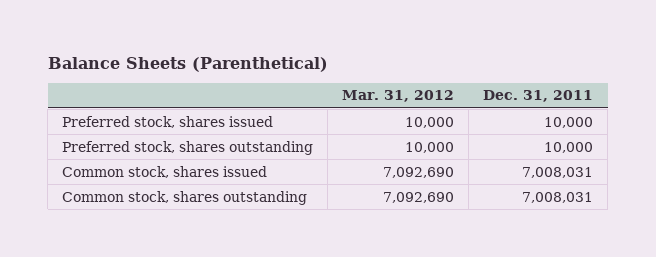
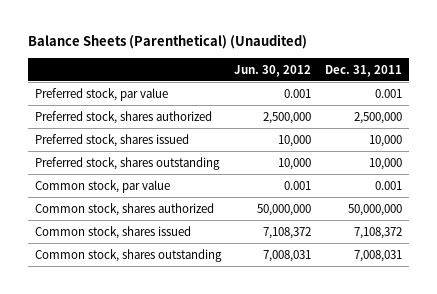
[47,57,328,73] Balance Sheets (Parenthetical) -> [28,34,308,50] Balance Sheets (Parenthetical) (Unaudited)
[342,90,455,103] Mar. 31, 2012 -> none
none -> [234,64,312,77] Jun. 30, 2012
none -> [35,87,169,101] Preferred stock, par value
none -> [35,110,213,124] Preferred stock, shares authorized
none -> [35,179,171,193] Common stock, par value
none -> [35,202,215,216] Common stock, shares authorized
[522,166,594,178] 7,008,031 -> [353,226,402,239] 7,108,372

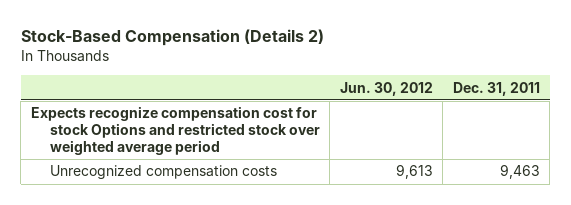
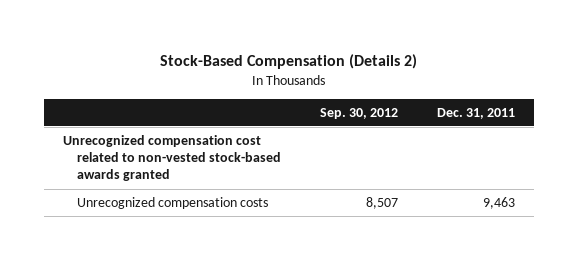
[339,81,433,96] Jun. 30, 2012 -> none
none -> [320,107,399,119] Sep. 30, 2012
[30,106,320,155] Expects recognize compensation cost for stock Options and restricted stock over weighted average period -> [63,135,282,182] Unrecognized compensation cost related to non-vested stock-based awards granted

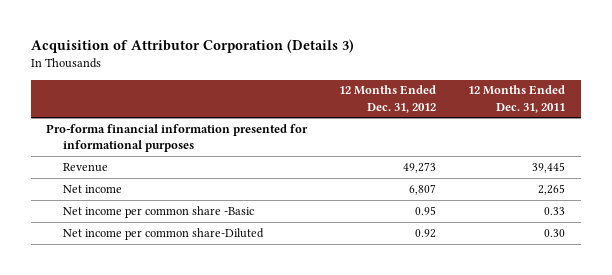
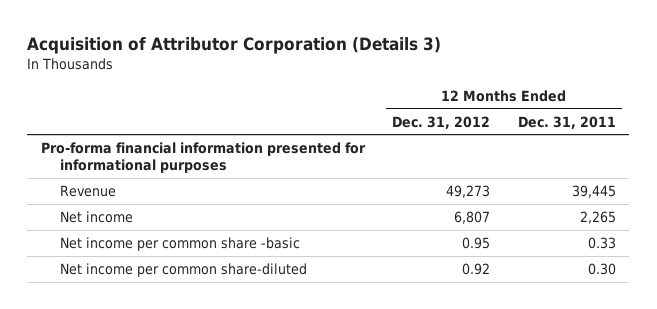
[63,205,255,218] Net income per common share -Basic -> [60,237,301,252] Net income per common share -basic
[63,227,265,240] Net income per common share-Diluted -> [60,263,308,278] Net income per common share-diluted

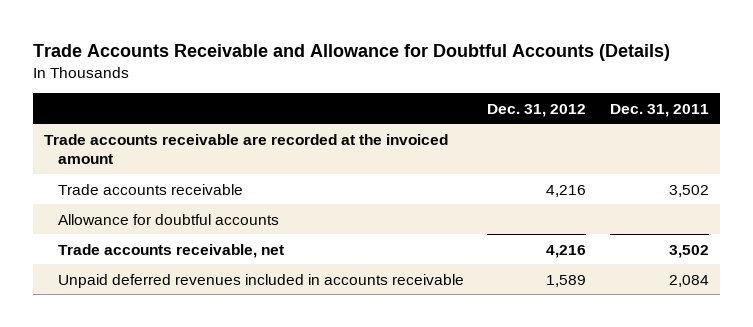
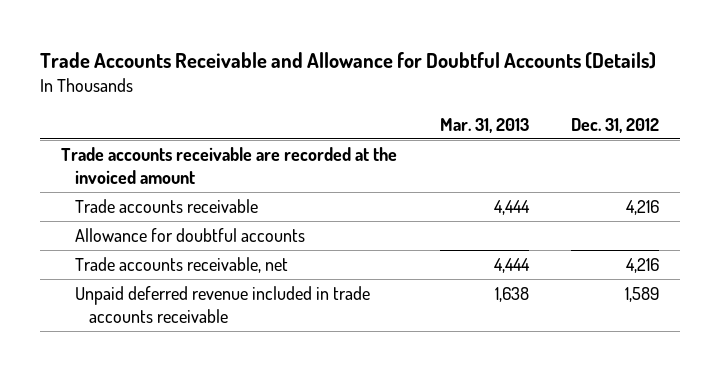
[609,103,709,117] Dec. 31, 2011 -> none
none -> [439,117,529,133] Mar. 31, 2013
[57,273,464,288] Unpaid deferred revenues included in accounts receivable -> [75,286,371,323] Unpaid deferred revenue included in trade accounts receivable

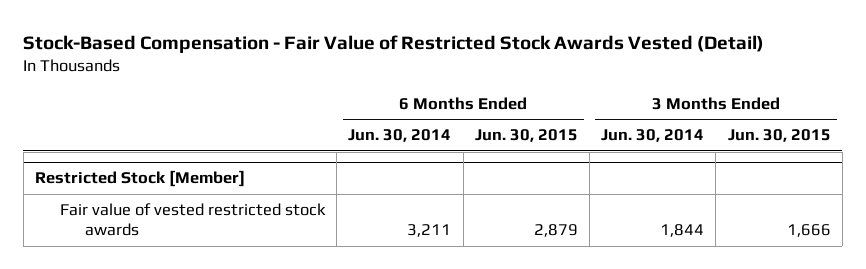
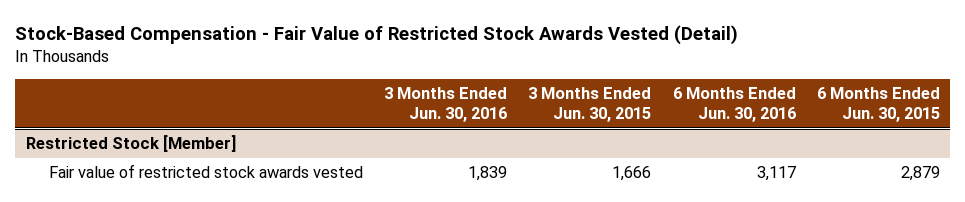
[348,129,452,143] Jun. 30, 2014 -> none
[601,129,705,143] Jun. 30, 2014 -> none
none -> [384,86,508,123] 3 Months Ended Jun. 30, 2016
none -> [672,86,796,123] 6 Months Ended Jun. 30, 2016
[60,203,327,237] Fair value of vested restricted stock awards -> [49,164,364,179] Fair value of restricted stock awards vested

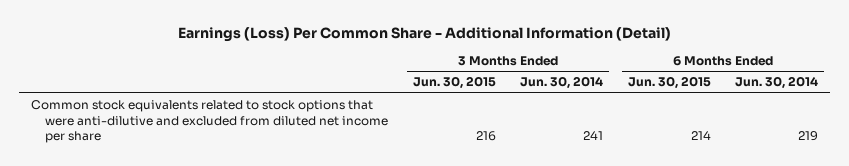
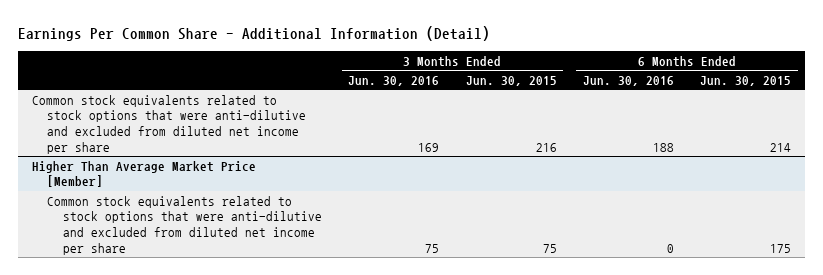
[177,26,671,42] Earnings (Loss) Per Common Share - Additional Information (Detail) -> [18,26,491,42] Earnings Per Common Share - Additional Information (Detail)
[520,76,604,90] Jun. 30, 2014 -> none
[735,76,819,90] Jun. 30, 2014 -> none
none -> [348,75,440,86] Jun. 30, 2016
none -> [583,75,675,86] Jun. 30, 2016
none -> [31,160,256,188] Higher Than Average Market Price [Member]
none -> [47,195,322,255] Common stock equivalents related to stock options that were anti-dilutive and excluded from diluted net income per share

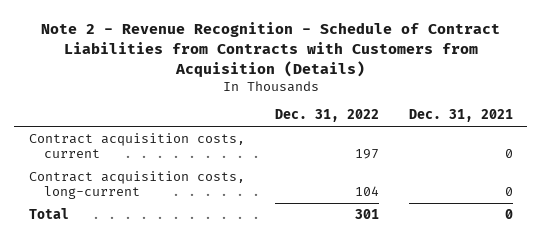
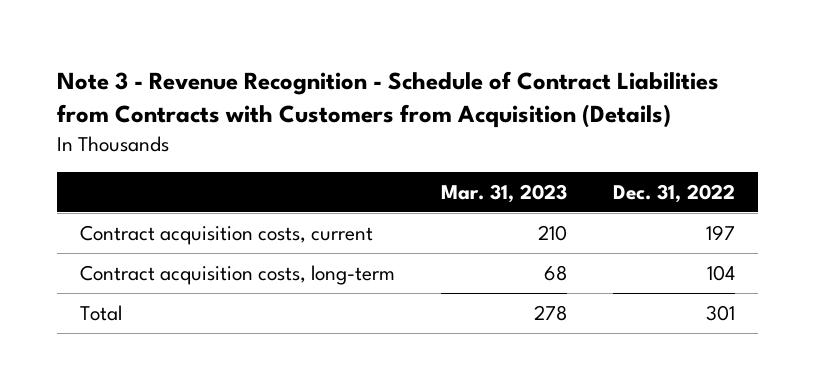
[40,22,500,77] Note 2 - Revenue Recognition - Schedule of Contract Liabilities from Contracts with Customers from Acquisition (Details) -> [56,71,719,129] Note 3 - Revenue Recognition - Schedule of Contract Liabilities from Contracts with Customers from Acquisition (Details)
[408,109,513,123] Dec. 31, 2021 -> none
none -> [440,184,567,204] Mar. 31, 2023
[29,170,246,200] Contract acquisition costs, long-current -> [79,264,395,285] Contract acquisition costs, long-term

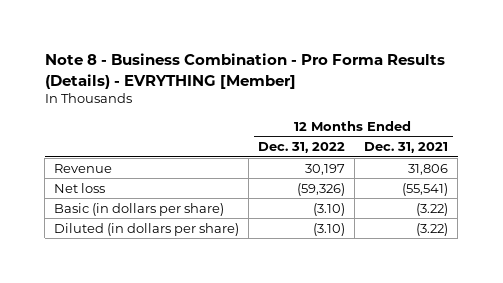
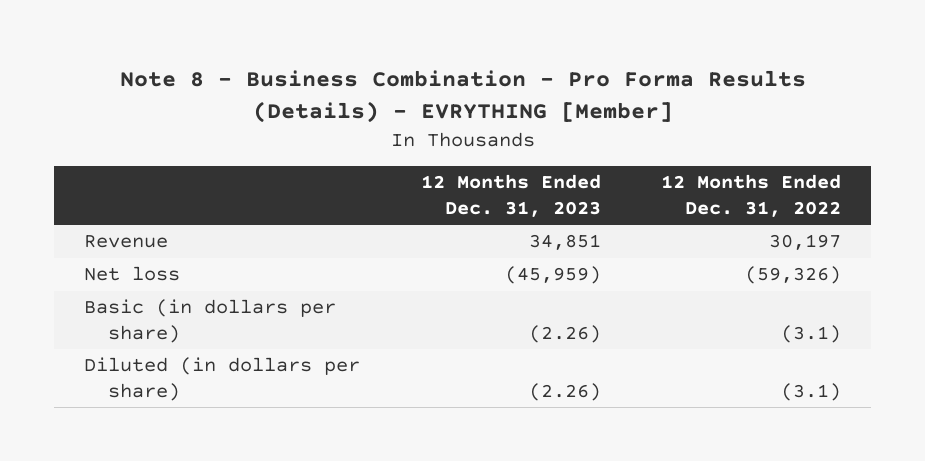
[364,142,449,154] Dec. 31, 2021 -> none
none -> [420,174,601,217] 12 Months Ended Dec. 31, 2023
[313,202,346,216] (3.10) -> [780,324,841,343] (3.1)
[313,222,346,236] (3.10) -> [780,382,841,401] (3.1)

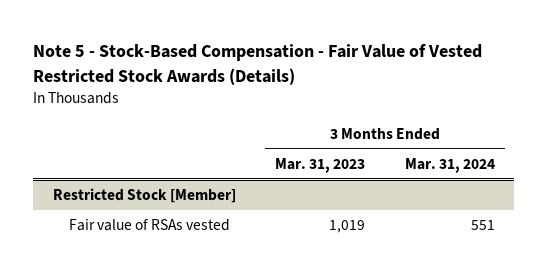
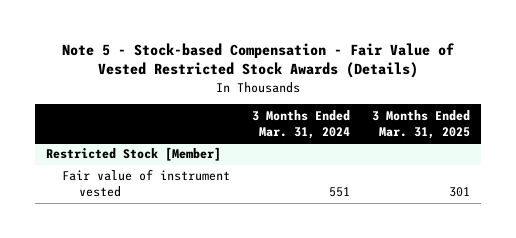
[32,44,482,85] Note 5 - Stock-Based Compensation - Fair Value of Vested Restricted Stock Awards (Details) -> [62,42,456,79] Note 5 - Stock-based Compensation - Fair Value of Vested Restricted Stock Awards (Details)
[275,157,366,173] Mar. 31, 2023 -> none
none -> [372,109,471,139] 3 Months Ended Mar. 31, 2025
[68,219,230,232] Fair value of RSAs vested -> [62,169,231,198] Fair value of instrument vested

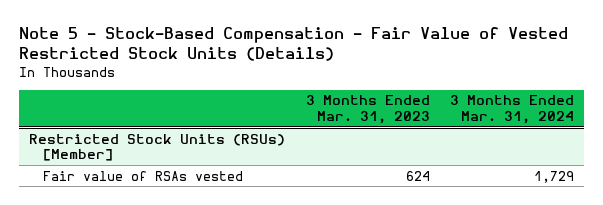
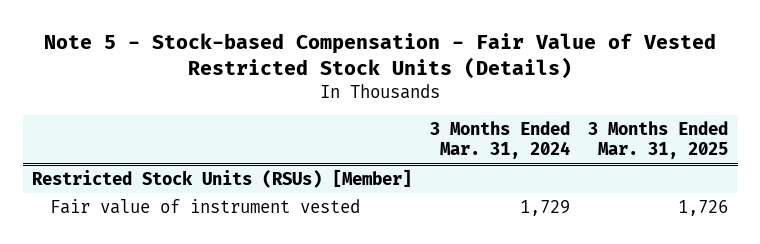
[18,26,568,62] Note 5 - Stock-Based Compensation - Fair Value of Vested Restricted Stock Units (Details) -> [44,33,717,80] Note 5 - Stock-based Compensation - Fair Value of Vested Restricted Stock Units (Details)
[305,95,430,125] 3 Months Ended Mar. 31, 2023 -> none
none -> [588,121,729,160] 3 Months Ended Mar. 31, 2025
[42,170,243,181] Fair value of RSAs vested -> [49,199,360,215] Fair value of instrument vested

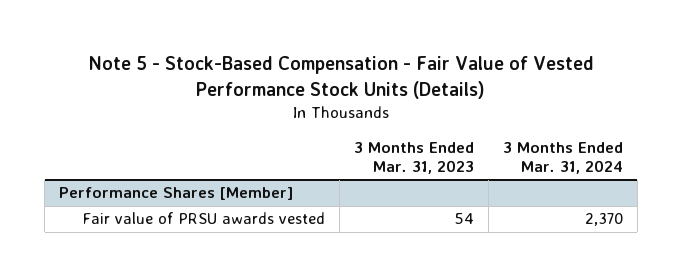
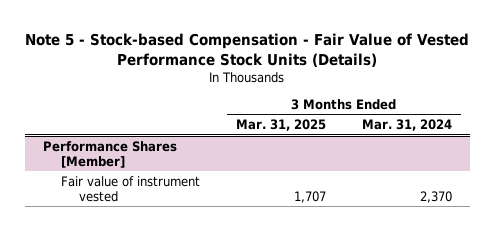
[87,56,594,99] Note 5 - Stock-Based Compensation - Fair Value of Vested Performance Stock Units (Details) -> [25,32,470,67] Note 5 - Stock-based Compensation - Fair Value of Vested Performance Stock Units (Details)
[353,141,474,174] 3 Months Ended Mar. 31, 2023 -> none
none -> [235,119,326,132] Mar. 31, 2025
[82,212,325,225] Fair value of PRSU awards vested -> [60,175,200,202] Fair value of instrument vested

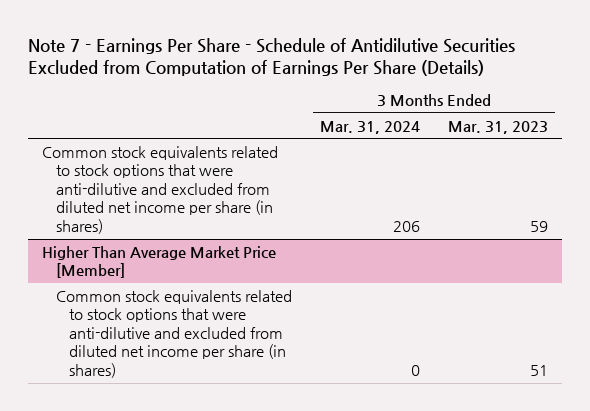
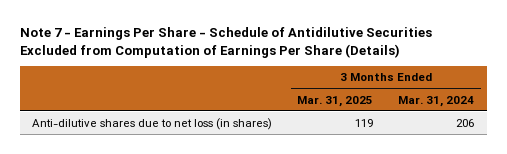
[447,120,548,134] Mar. 31, 2023 -> none
none -> [297,95,374,107] Mar. 31, 2025
[42,245,277,279] Higher Than Average Market Price [Member] -> none
[55,289,292,378] Common stock equivalents related to stock options that were anti-dilutive and excluded from diluted net income per share (in shares) -> none
[42,145,279,234] Common stock equivalents related to stock options that were anti-dilutive and excluded from diluted net income per share (in shares) -> [32,118,273,131] Anti-dilutive shares due to net loss (in shares)

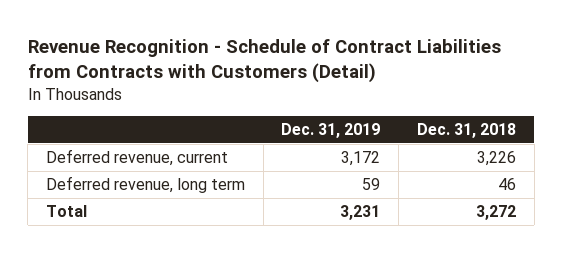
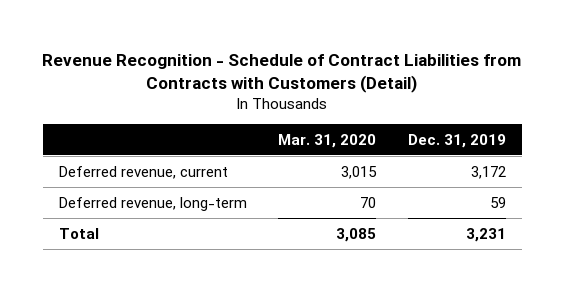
[416,123,516,139] Dec. 31, 2018 -> none
none -> [278,133,377,148] Mar. 31, 2020
[45,176,245,194] Deferred revenue, long term -> [58,196,247,211] Deferred revenue, long-term

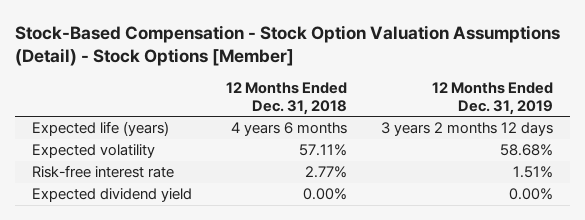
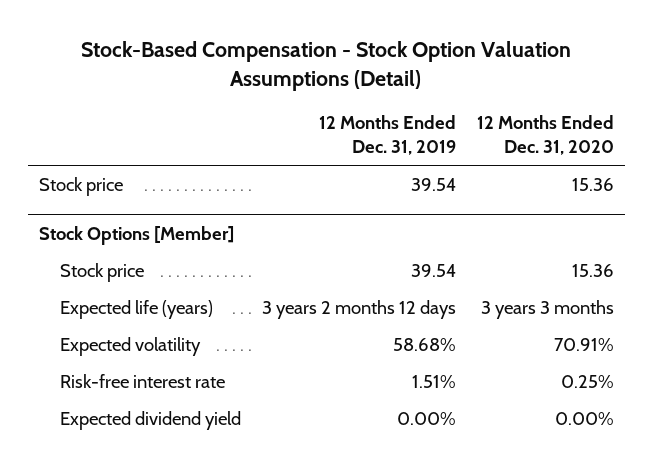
[15,24,561,66] Stock-Based Compensation - Stock Option Valuation Assumptions (Detail) - Stock Options [Member] -> [81,40,572,91] Stock-Based Compensation - Stock Option Valuation Assumptions (Detail)
[226,82,348,115] 12 Months Ended Dec. 31, 2018 -> none
none -> [477,115,615,156] 12 Months Ended Dec. 31, 2020
none -> [38,177,123,197] Stock price
none -> [38,226,234,246] Stock Options [Member]
none -> [60,263,145,283] Stock price

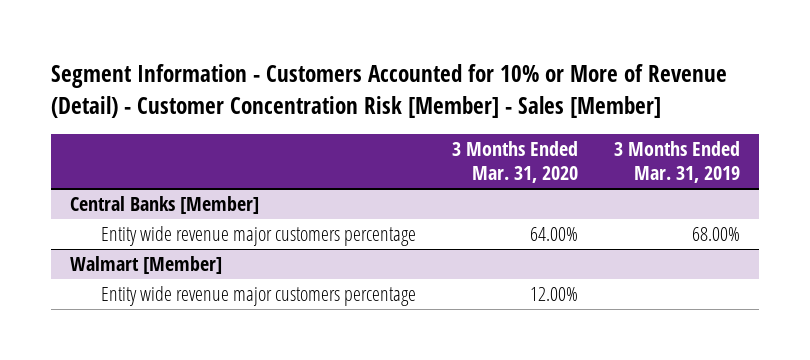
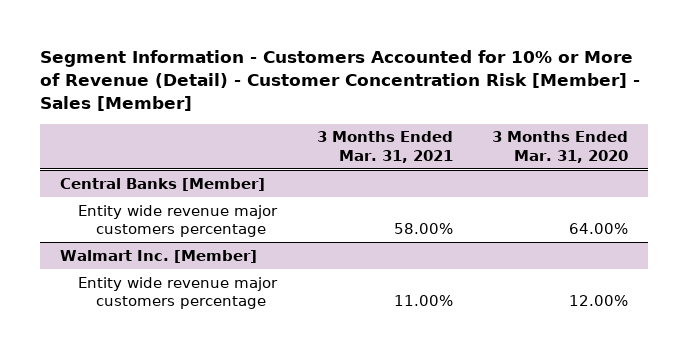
[614,140,741,184] 3 Months Ended Mar. 31, 2019 -> none
none -> [316,131,453,164] 3 Months Ended Mar. 31, 2021
[69,256,222,275] Walmart [Member] -> [60,249,258,263] Walmart Inc. [Member]

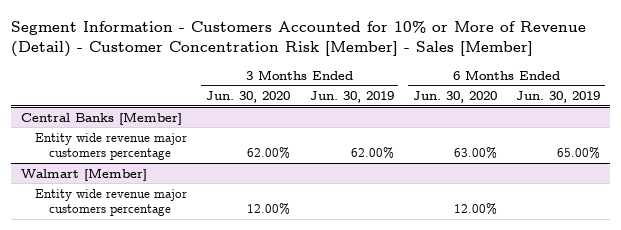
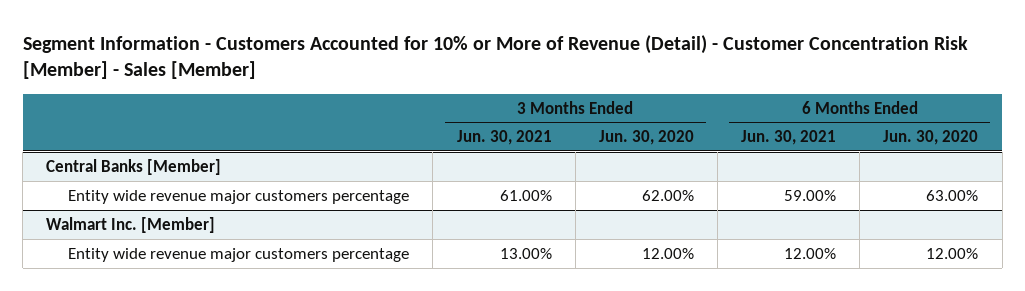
[309,91,394,104] Jun. 30, 2019 -> none
[516,91,601,104] Jun. 30, 2019 -> none
none -> [456,130,552,146] Jun. 30, 2021
none -> [741,130,837,146] Jun. 30, 2021
[20,167,147,181] Walmart [Member] -> [46,216,216,233] Walmart Inc. [Member]

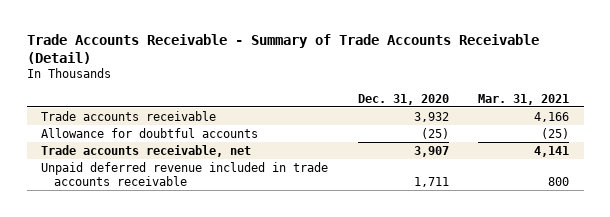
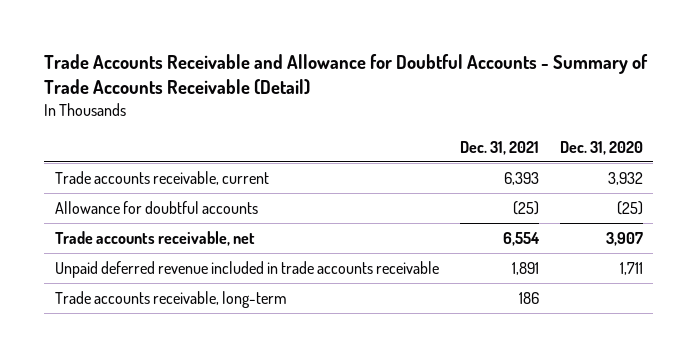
[26,33,539,64] Trade Accounts Receivable - Summary of Trade Accounts Receivable (Detail) -> [44,54,649,96] Trade Accounts Receivable and Allowance for Doubtful Accounts - Summary of Trade Accounts Receivable (Detail)
[478,93,570,105] Mar. 31, 2021 -> none
none -> [459,140,539,155] Dec. 31, 2021
[41,110,217,121] Trade accounts receivable -> [54,170,269,185] Trade accounts receivable, current
none -> [54,290,287,308] Trade accounts receivable, long-term

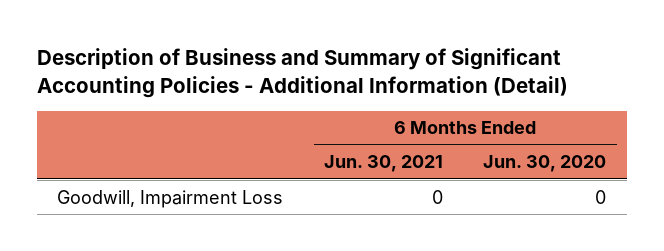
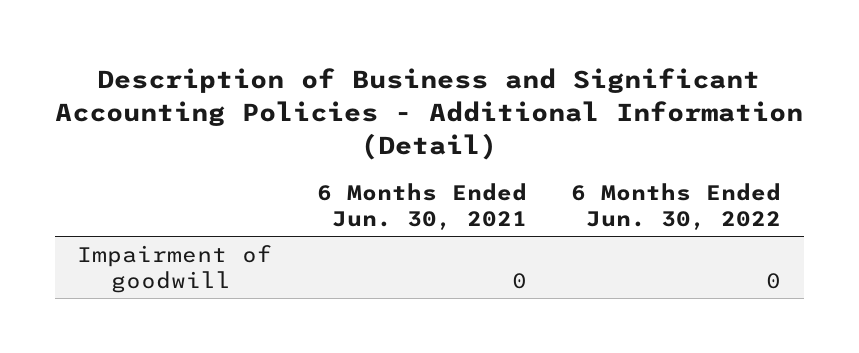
[36,47,568,98] Description of Business and Summary of Significant Accounting Policies - Additional Information (Detail) -> [55,68,804,160] Description of Business and Significant Accounting Policies - Additional Information (Detail)
[483,155,607,173] Jun. 30, 2020 -> none
none -> [571,183,782,230] 6 Months Ended Jun. 30, 2022
[57,189,284,208] Goodwill, Impairment Loss -> [77,245,273,293] Impairment of goodwill

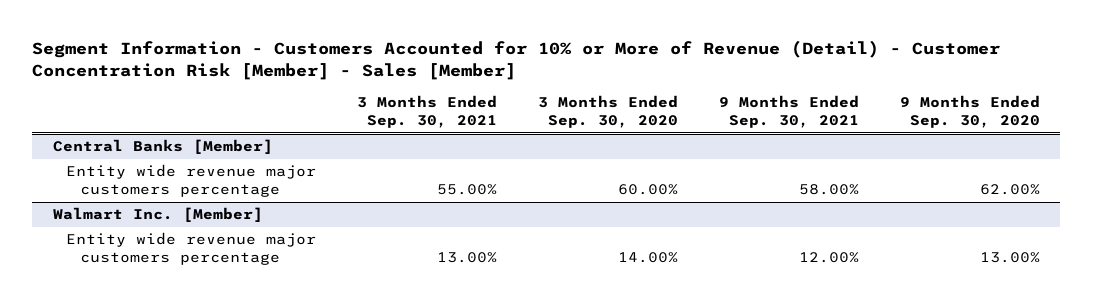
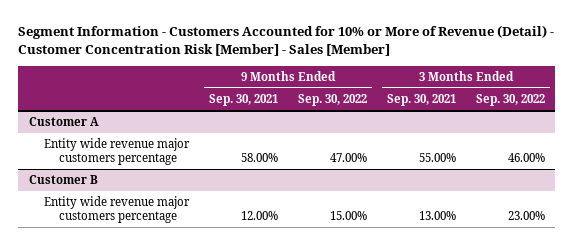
[538,94,679,128] 3 Months Ended Sep. 30, 2020 -> none
[899,94,1040,128] 9 Months Ended Sep. 30, 2020 -> none
none -> [298,94,368,107] Sep. 30, 2022
none -> [476,94,546,107] Sep. 30, 2022
[52,139,273,155] Central Banks [Member] -> [28,117,99,127] Customer A
[52,207,263,223] Walmart Inc. [Member] -> [28,175,98,185] Customer B

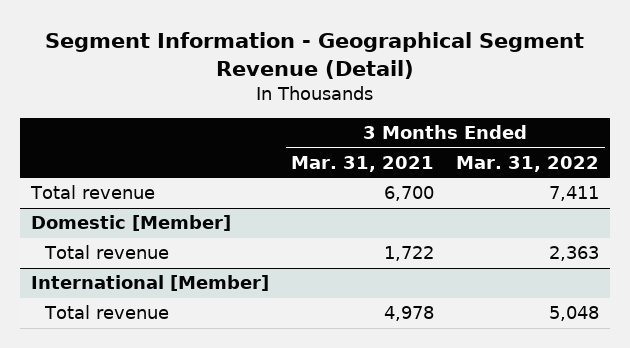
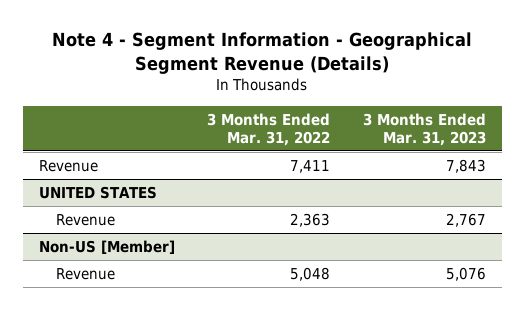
[45,31,585,79] Segment Information - Geographical Segment Revenue (Detail) -> [52,32,473,74] Note 4 - Segment Information - Geographical Segment Revenue (Details)
[291,156,435,173] Mar. 31, 2021 -> none
none -> [362,112,486,146] 3 Months Ended Mar. 31, 2023
[30,185,156,200] Total revenue -> [39,160,99,173] Revenue
[31,215,232,232] Domestic [Member] -> [39,186,158,200] UNITED STATES
[43,245,169,260] Total revenue -> [56,214,116,227] Revenue
[31,275,270,292] International [Member] -> [39,240,176,255] Non-US [Member]
[43,305,169,320] Total revenue -> [56,268,116,281] Revenue

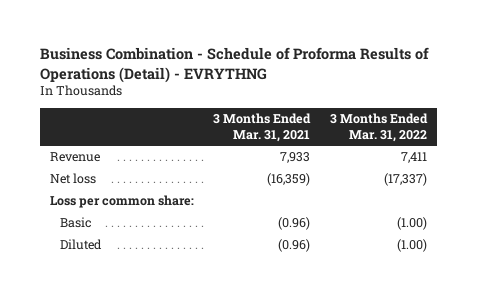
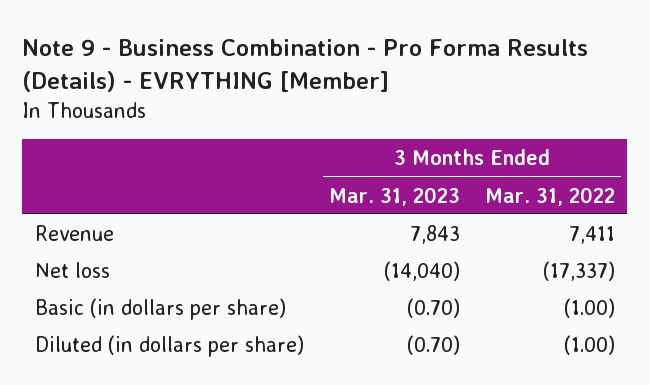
[40,47,430,83] Business Combination - Schedule of Proforma Results of Operations (Detail) - EVRYTHNG -> [22,38,589,93] Note 9 - Business Combination - Pro Forma Results (Details) - EVRYTHING [Member]
[213,113,312,143] 3 Months Ended Mar. 31, 2021 -> none
none -> [328,186,460,206] Mar. 31, 2023
[49,195,194,209] Loss per common share: -> none
[59,217,91,229] Basic -> [34,297,286,320] Basic (in dollars per share)
[59,239,102,251] Diluted -> [34,334,304,357] Diluted (in dollars per share)

